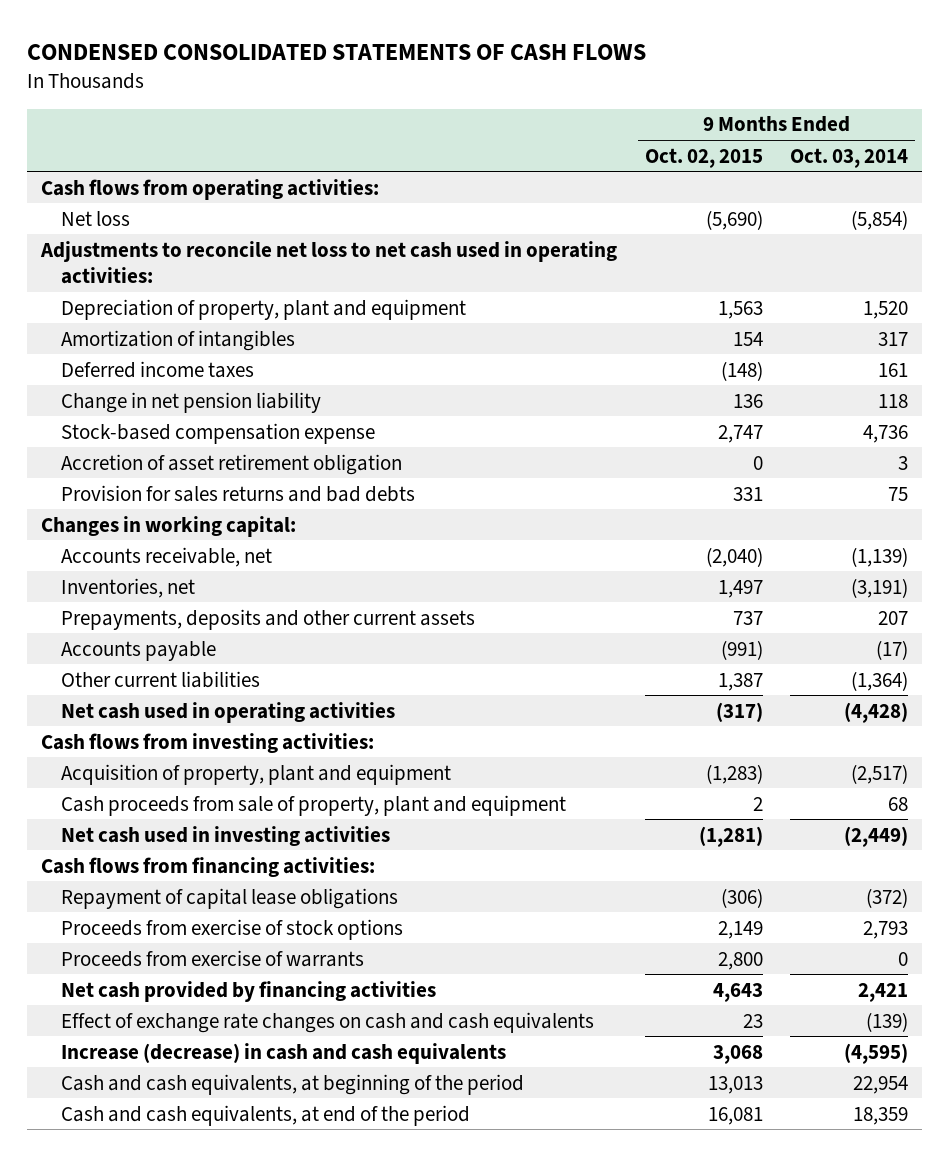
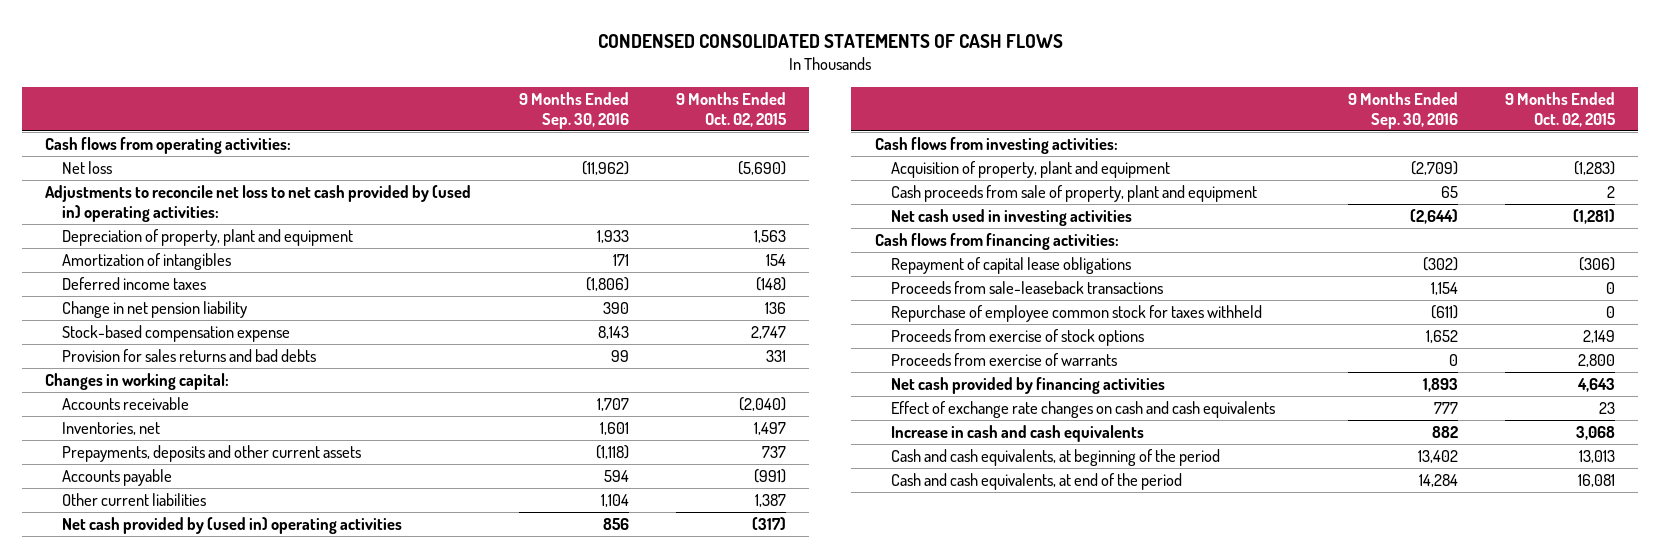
[790,147,909,168] Oct. 03, 2014 -> none
none -> [518,92,629,129] 9 Months Ended Sep. 30, 2016
[40,240,618,284] Adjustments to reconcile net loss to net cash used in operating activities: -> [45,185,472,222] Adjustments to reconcile net loss to net cash provided by (used in) operating activities:
[60,453,402,475] Accretion of asset retirement obligation -> none
[60,546,272,567] Accounts receivable, net -> [61,397,189,411] Accounts receivable
[60,701,395,723] Net cash used in operating activities -> [61,517,402,535] Net cash provided by (used in) operating activities
none -> [890,281,1163,295] Proceeds from sale-leaseback transactions
none -> [890,305,1262,323] Repurchase of employee common stock for taxes withheld
[60,1042,506,1064] Increase (decrease) in cash and cash equivalents -> [890,425,1144,443] Increase in cash and cash equivalents

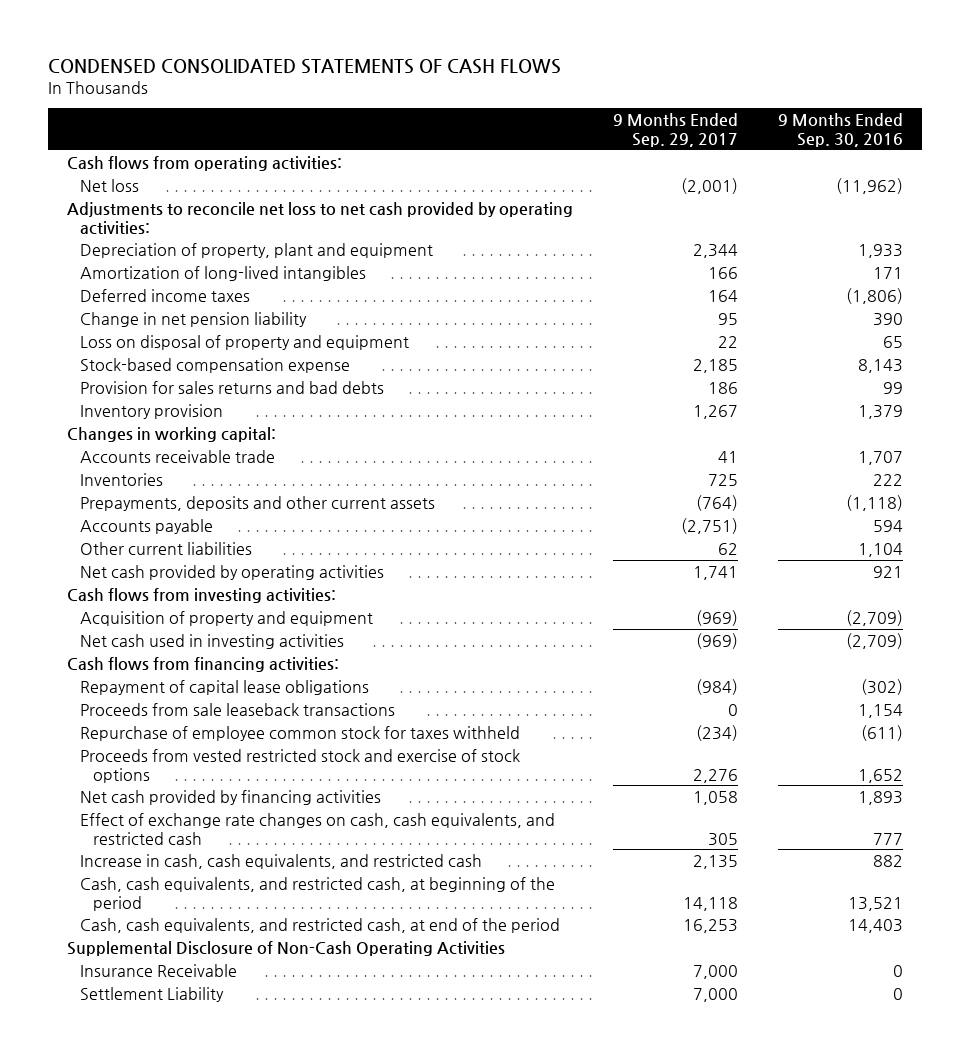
[675,92,787,127] 9 Months Ended Oct. 02, 2015 -> none
none -> [613,113,739,147] 9 Months Ended Sep. 29, 2017
[45,185,472,222] Adjustments to reconcile net loss to net cash provided by (used in) operating activities: -> [67,201,574,235] Adjustments to reconcile net loss to net cash provided by operating activities:
[61,253,231,271] Amortization of intangibles -> [80,265,367,281] Amortization of long-lived intangibles
none -> [80,334,410,350] Loss on disposal of property and equipment
none -> [80,403,224,419] Inventory provision
[61,397,189,411] Accounts receivable -> [80,449,276,463] Accounts receivable trade
[61,422,160,436] Inventories, net -> [80,472,164,486] Inventories
[599,422,629,436] 1,601 -> [872,473,903,486] 222
[61,517,402,535] Net cash provided by (used in) operating activities -> [80,564,385,580] Net cash provided by operating activities
[602,518,629,531] 856 -> [872,565,903,578] 921
[890,185,1257,203] Cash proceeds from sale of property, plant and equipment -> none
[890,161,1170,179] Acquisition of property, plant and equipment -> [80,610,374,626] Acquisition of property and equipment
[1409,209,1458,225] (2,644) -> [845,632,903,649] (2,709)
[890,281,1163,295] Proceeds from sale-leaseback transactions -> [80,702,396,716] Proceeds from sale leaseback transactions
[890,353,1117,367] Proceeds from exercise of warrants -> none
[890,329,1144,347] Proceeds from exercise of stock options -> [80,748,521,783] Proceeds from vested restricted stock and exercise of stock options
[890,401,1275,419] Effect of exchange rate changes on cash and cash equivalents -> [80,812,556,845] Effect of exchange rate changes on cash, cash equivalents, and restricted cash
[890,425,1144,443] Increase in cash and cash equivalents -> [80,853,483,869] Increase in cash, cash equivalents, and restricted cash
[890,449,1220,467] Cash and cash equivalents, at beginning of the period -> [80,876,556,911] Cash, cash equivalents, and restricted cash, at beginning of the period
[1417,450,1458,464] 13,402 -> [847,896,903,911] 13,521
[890,473,1182,491] Cash and cash equivalents, at end of the period -> [80,917,561,933] Cash, cash equivalents, and restricted cash, at end of the period
[1418,474,1458,488] 14,284 -> [847,918,903,933] 14,403
none -> [67,940,506,956] Supplemental Disclosure of Non-Cash Operating Activities
none -> [80,963,238,977] Insurance Receivable
none -> [80,986,225,1002] Settlement Liability

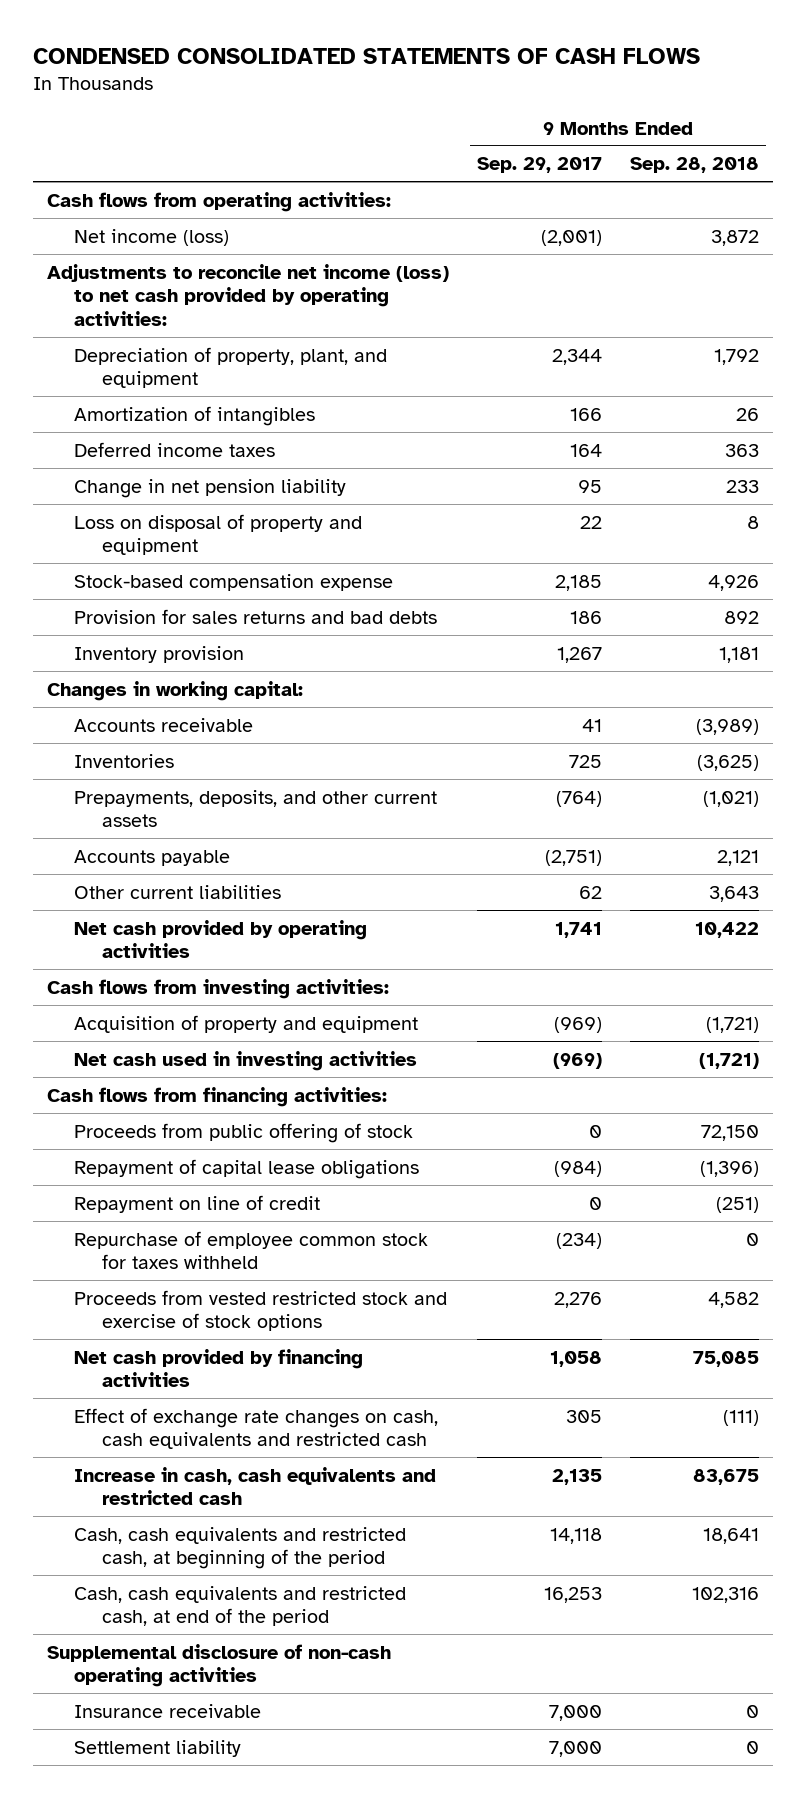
[777,113,903,147] 9 Months Ended Sep. 30, 2016 -> none
none -> [630,157,760,174] Sep. 28, 2018
[80,178,140,192] Net loss -> [74,228,230,246] Net income (loss)
[67,201,574,235] Adjustments to reconcile net loss to net cash provided by operating activities: -> [47,263,450,326] Adjustments to reconcile net income (loss) to net cash provided by operating activities:
[80,242,434,258] Depreciation of property, plant and equipment -> [74,346,388,389] Depreciation of property, plant, and equipment
[80,265,367,281] Amortization of long-lived intangibles -> [74,405,316,426] Amortization of intangibles
[80,449,276,463] Accounts receivable trade -> [74,717,254,732] Accounts receivable
[80,495,436,511] Prepayments, deposits and other current assets -> [74,789,438,828] Prepayments, deposits, and other current assets
none -> [74,1122,414,1143] Proceeds from public offering of stock
[80,702,396,716] Proceeds from sale leaseback transactions -> none
none -> [74,1194,321,1213] Repayment on line of credit
[80,812,556,845] Effect of exchange rate changes on cash, cash equivalents, and restricted cash -> [74,1407,439,1450] Effect of exchange rate changes on cash, cash equivalents and restricted cash
[80,853,483,869] Increase in cash, cash equivalents, and restricted cash -> [74,1466,437,1506] Increase in cash, cash equivalents and restricted cash
[80,876,556,911] Cash, cash equivalents, and restricted cash, at beginning of the period -> [74,1526,407,1570] Cash, cash equivalents and restricted cash, at beginning of the period
[80,917,561,933] Cash, cash equivalents, and restricted cash, at end of the period -> [74,1585,407,1627] Cash, cash equivalents and restricted cash, at end of the period
[67,940,506,956] Supplemental Disclosure of Non-Cash Operating Activities -> [47,1643,392,1688] Supplemental disclosure of non-cash operating activities
[80,963,238,977] Insurance Receivable -> [74,1703,262,1718] Insurance receivable
[80,986,225,1002] Settlement Liability -> [74,1739,242,1757] Settlement liability

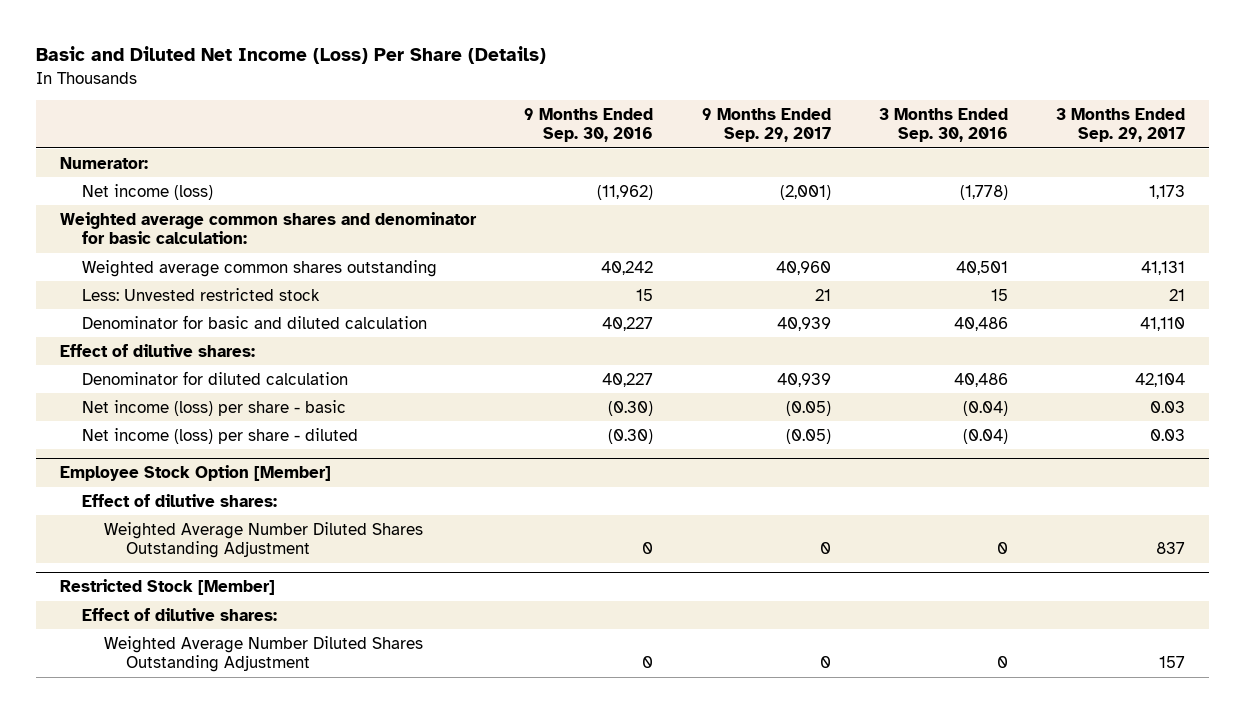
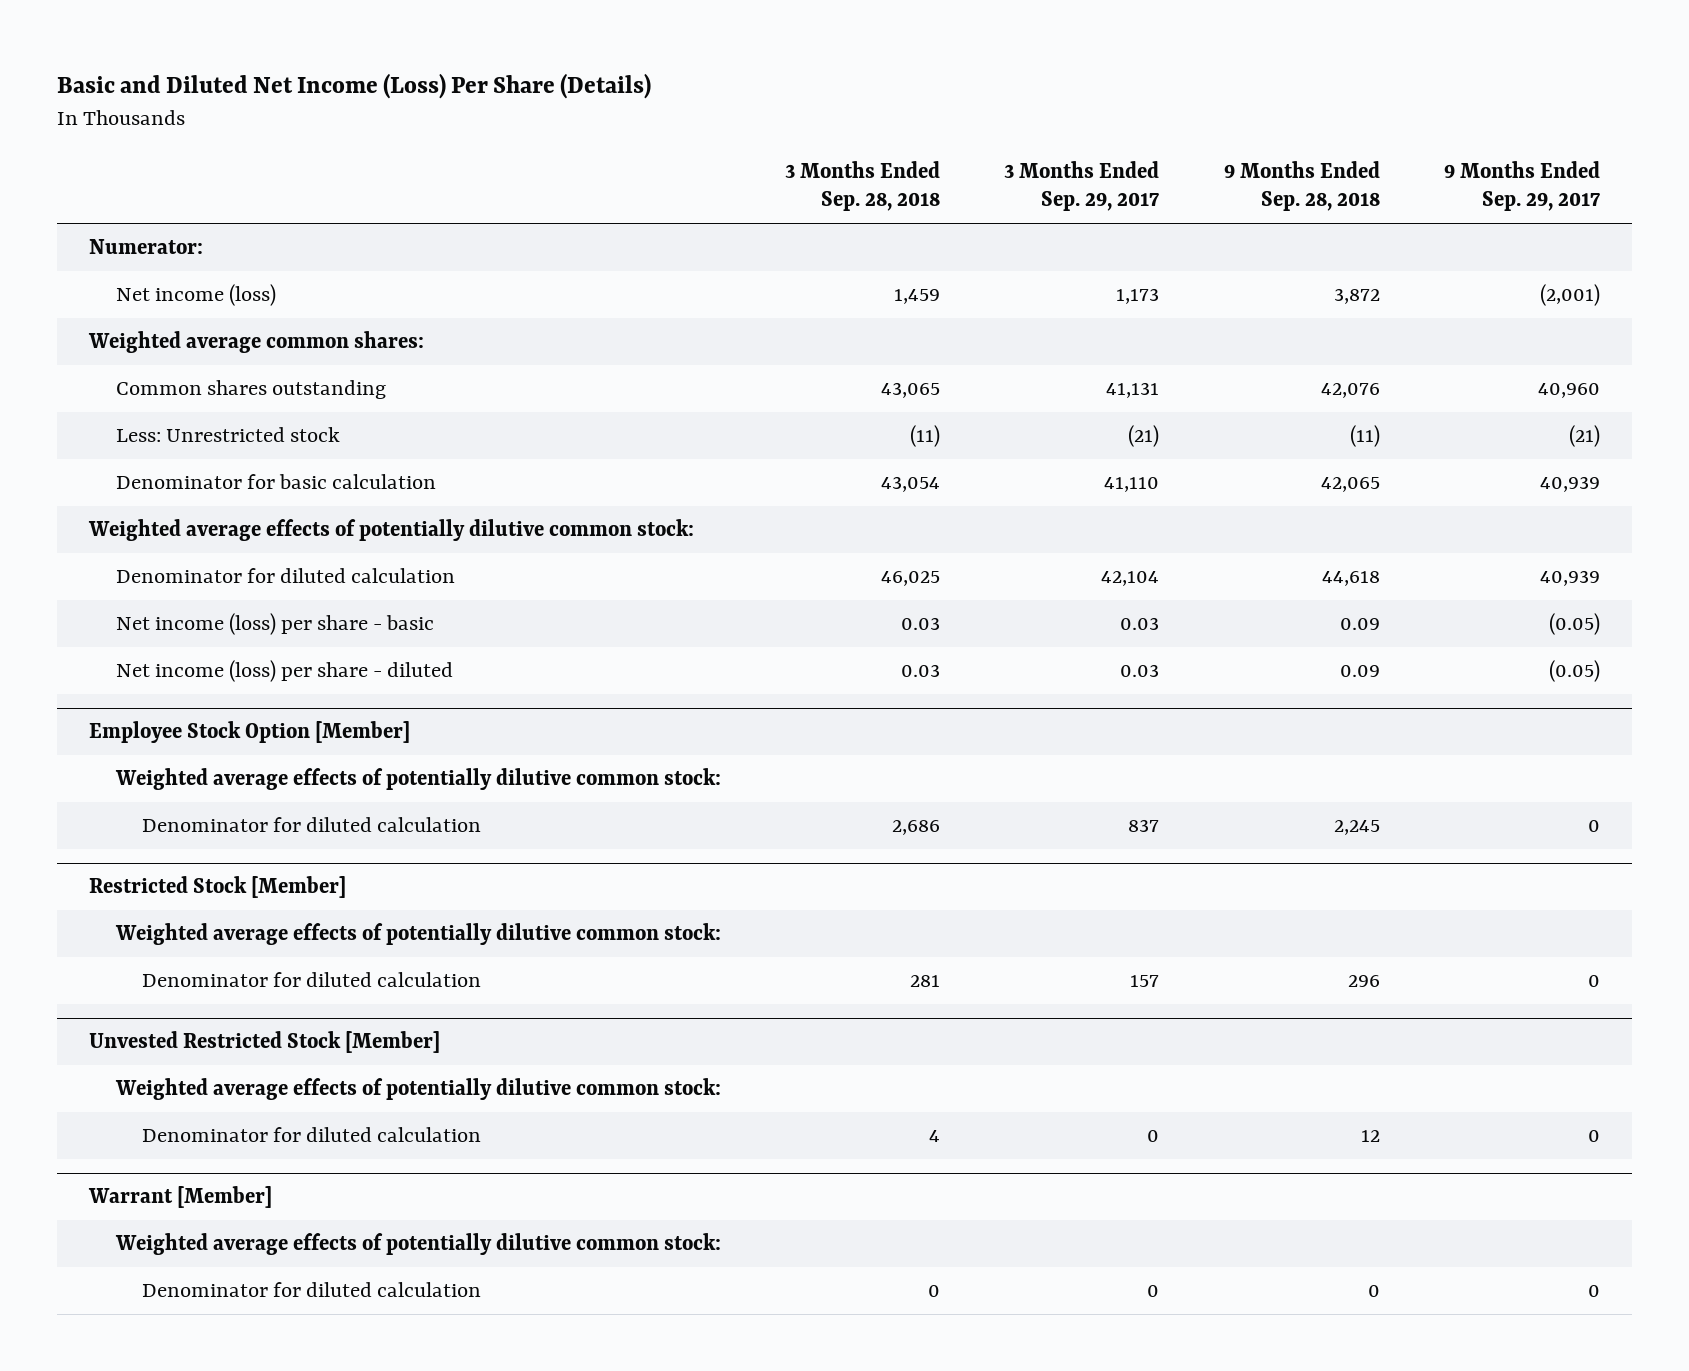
[524,107,654,143] 9 Months Ended Sep. 30, 2016 -> none
[878,107,1008,143] 3 Months Ended Sep. 30, 2016 -> none
none -> [785,160,941,212] 3 Months Ended Sep. 28, 2018
none -> [1223,160,1380,212] 9 Months Ended Sep. 28, 2018
[60,211,478,245] Weighted average common shares and denominator for basic calculation: -> [88,331,425,354] Weighted average common shares:
[81,259,437,277] Weighted average common shares outstanding -> [115,380,386,400] Common shares outstanding
[81,287,320,301] Less: Unvested restricted stock -> [115,427,340,443] Less: Unrestricted stock
[814,288,831,301] 21 -> [1569,425,1601,448] (21)
[1169,288,1186,301] 21 -> [1128,425,1160,448] (21)
[81,314,427,329] Denominator for basic and diluted calculation -> [115,474,436,490] Denominator for basic calculation
[60,343,256,357] Effect of dilutive shares: -> [88,519,695,542] Weighted average effects of potentially dilutive common stock:
[81,493,277,507] Effect of dilutive shares: -> [114,768,721,791] Weighted average effects of potentially dilutive common stock:
[103,521,423,559] Weighted Average Number Diluted Shares Outstanding Adjustment -> [142,817,482,833] Denominator for diluted calculation
[81,607,277,621] Effect of dilutive shares: -> [114,923,721,946] Weighted average effects of potentially dilutive common stock:
[103,635,423,673] Weighted Average Number Diluted Shares Outstanding Adjustment -> [142,972,482,988] Denominator for diluted calculation
none -> [89,1031,441,1054] Unvested Restricted Stock [Member]
none -> [114,1078,721,1101] Weighted average effects of potentially dilutive common stock:
none -> [142,1127,482,1143] Denominator for diluted calculation
none -> [88,1186,273,1209] Warrant [Member]
none -> [114,1233,721,1256] Weighted average effects of potentially dilutive common stock:
none -> [142,1282,482,1298] Denominator for diluted calculation

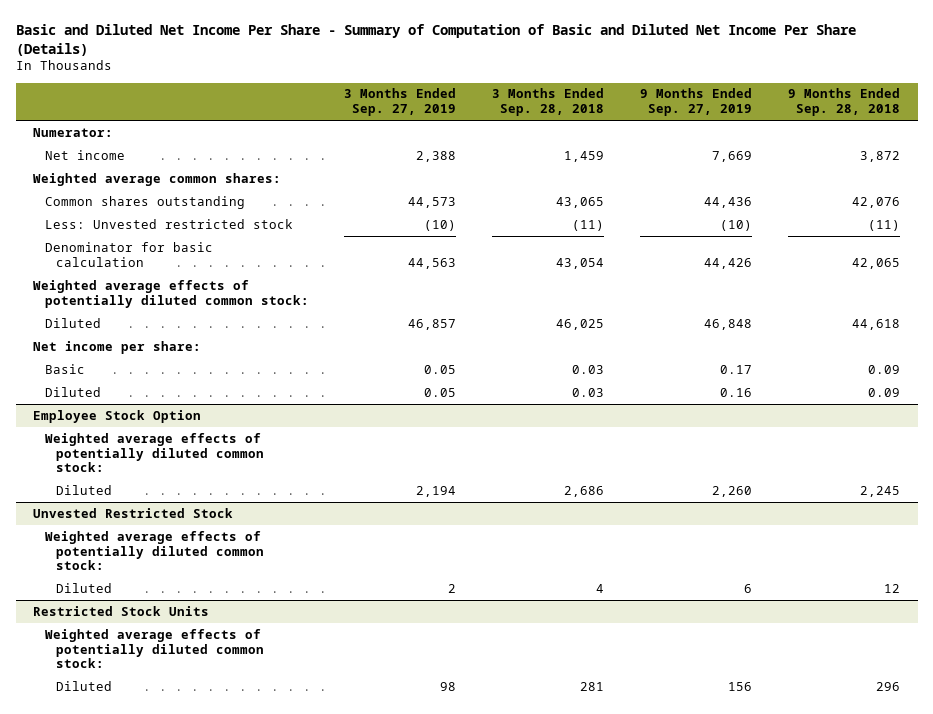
[57,73,652,100] Basic and Diluted Net Income (Loss) Per Share (Details) -> [15,23,856,56] Basic and Diluted Net Income Per Share - Summary of Computation of Basic and Diluted Net Income Per Share (Details)
[1004,160,1160,212] 3 Months Ended Sep. 29, 2017 -> none
[1444,160,1601,212] 9 Months Ended Sep. 29, 2017 -> none
none -> [344,88,457,117] 3 Months Ended Sep. 27, 2019
none -> [640,88,753,117] 9 Months Ended Sep. 27, 2019
[115,284,276,307] Net income (loss) -> [44,149,125,160] Net income
[115,427,340,443] Less: Unrestricted stock -> [44,218,293,229] Less: Unvested restricted stock
[89,1031,441,1054] Unvested Restricted Stock [Member] -> none
[88,1186,273,1209] Warrant [Member] -> none
[114,1233,721,1256] Weighted average effects of potentially dilutive common stock: -> none
[142,1282,482,1298] Denominator for diluted calculation -> none
[88,519,695,542] Weighted average effects of potentially dilutive common stock: -> [33,279,309,308] Weighted average effects of potentially diluted common stock:
[115,568,455,584] Denominator for diluted calculation -> [44,317,101,328] Diluted
none -> [33,340,202,354] Net income per share:
[115,613,434,636] Net income (loss) per share - basic -> [44,363,85,374] Basic
[115,660,453,683] Net income (loss) per share - diluted -> [44,386,101,397] Diluted
[89,721,411,744] Employee Stock Option [Member] -> [33,409,202,423] Employee Stock Option
[114,768,721,791] Weighted average effects of potentially dilutive common stock: -> [44,432,264,473] Weighted average effects of potentially diluted common stock:
[142,817,482,833] Denominator for diluted calculation -> [55,484,112,495] Diluted
[89,876,347,899] Restricted Stock [Member] -> [33,507,234,518] Unvested Restricted Stock
[114,923,721,946] Weighted average effects of potentially dilutive common stock: -> [44,530,264,571] Weighted average effects of potentially diluted common stock:
[142,972,482,988] Denominator for diluted calculation -> [55,582,112,593] Diluted
[910,975,941,988] 281 -> [596,583,605,593] 4
[1347,975,1380,988] 296 -> [883,583,900,593] 12
none -> [33,605,210,616] Restricted Stock Units
[114,1078,721,1101] Weighted average effects of potentially dilutive common stock: -> [44,628,264,669] Weighted average effects of potentially diluted common stock:
[142,1127,482,1143] Denominator for diluted calculation -> [55,680,112,691] Diluted
[929,1130,941,1143] 4 -> [580,681,605,691] 281
[1360,1130,1380,1143] 12 -> [875,681,900,691] 296

